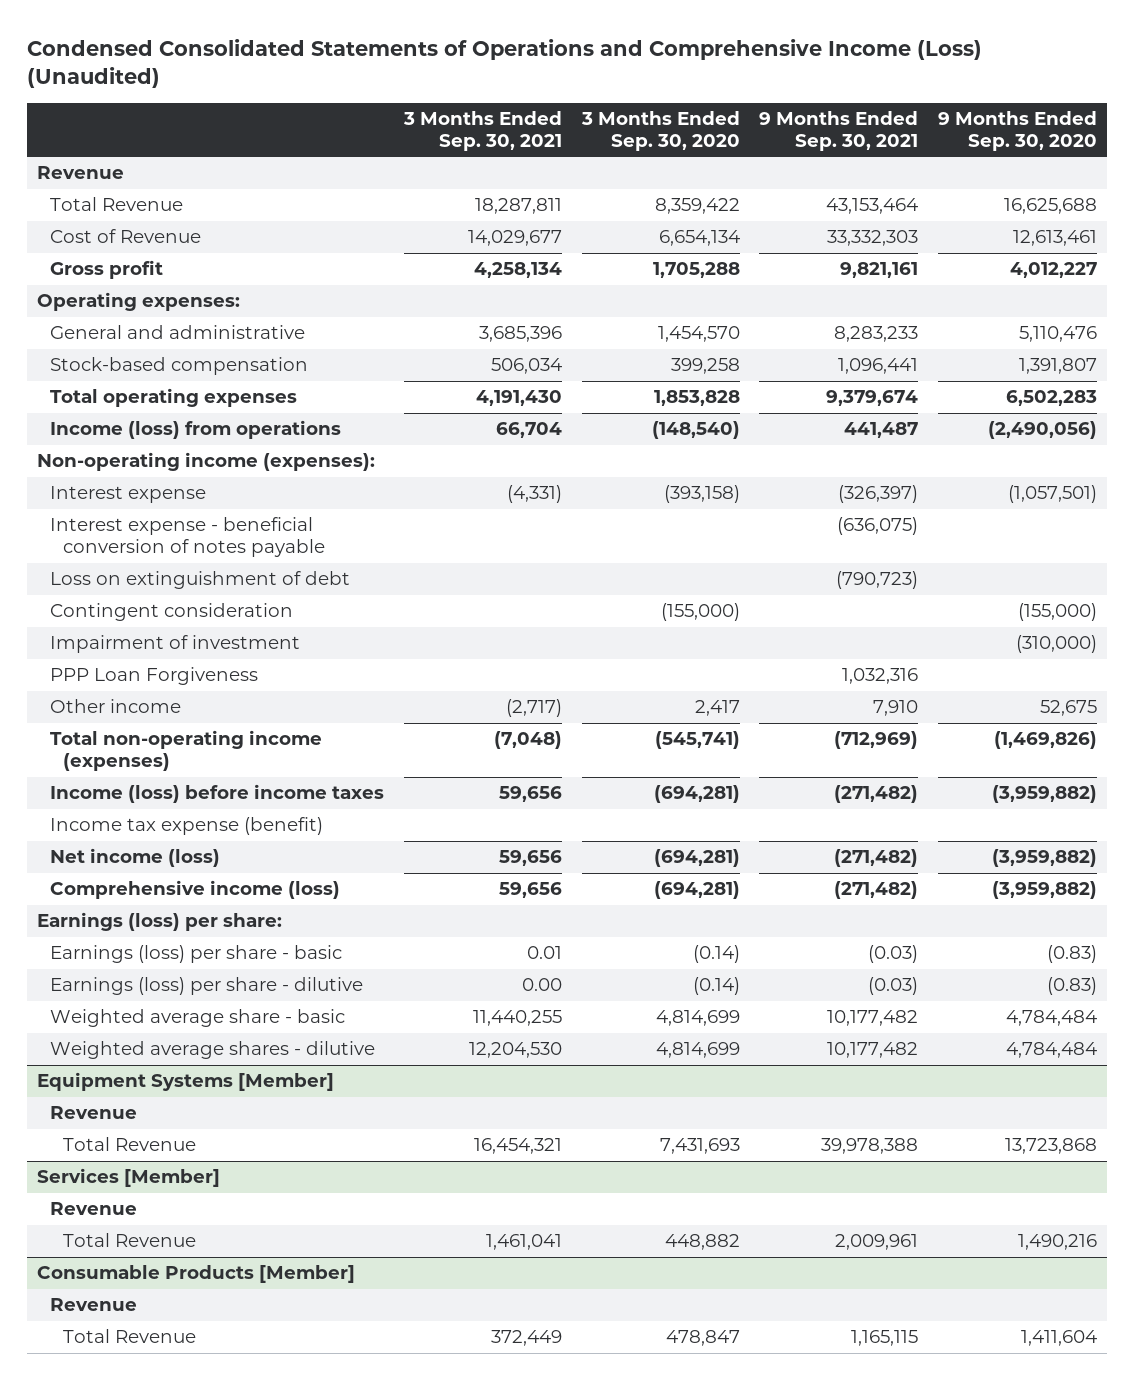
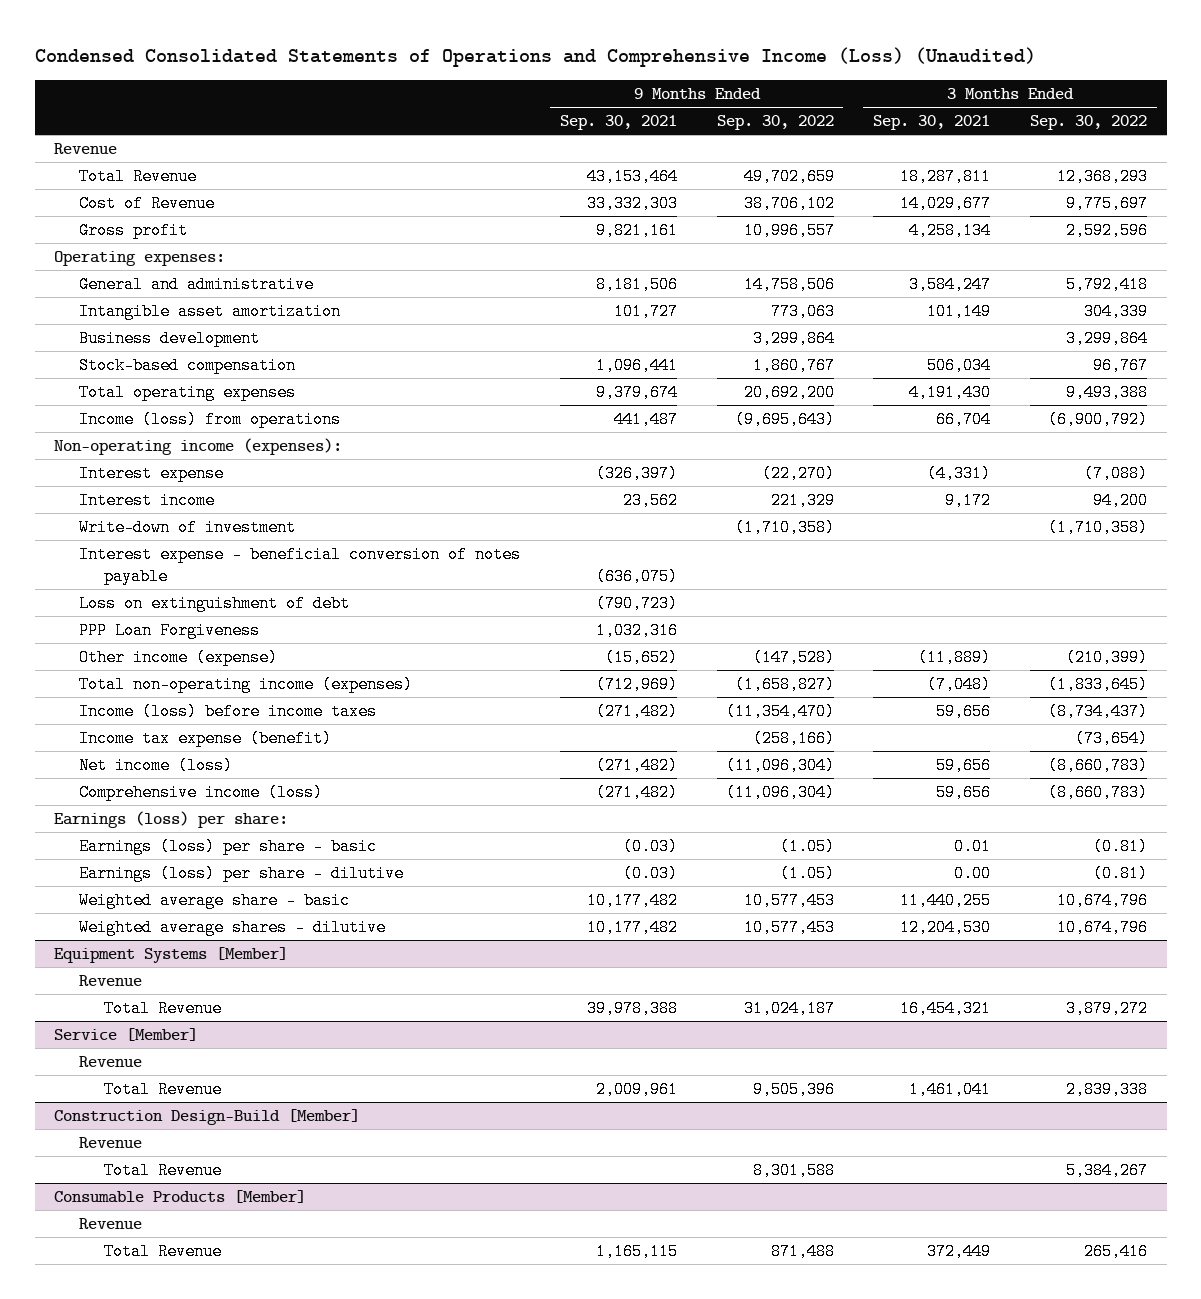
[580,110,740,152] 3 Months Ended Sep. 30, 2020 -> none
[938,110,1098,152] 9 Months Ended Sep. 30, 2020 -> none
none -> [716,115,834,131] Sep. 30, 2022
none -> [1029,115,1147,131] Sep. 30, 2022
[478,326,562,343] 3,685,396 -> [909,276,992,294] 3,584,247
[834,326,919,343] 8,283,233 -> [595,276,678,294] 8,181,506
none -> [79,303,342,321] Intangible asset amortization
none -> [79,330,261,348] Business development
none -> [79,492,216,510] Interest income
none -> [79,519,297,537] Write-down of investment
[49,603,293,622] Contingent consideration -> none
[49,635,300,654] Impairment of investment -> none
[49,699,181,714] Other income -> [79,649,279,667] Other income (expense)
[505,699,562,718] (2,717) -> [918,649,992,667] (11,889)
[873,700,919,717] 7,910 -> [604,649,678,667] (15,652)
[36,1168,220,1188] Services [Member] -> none
none -> [54,1028,199,1042] Service [Member]
none -> [54,1109,361,1126] Construction Design-Build [Member]
none -> [79,1137,143,1149] Revenue
none -> [104,1162,223,1180] Total Revenue

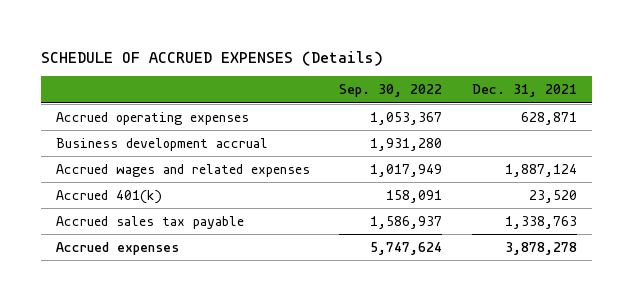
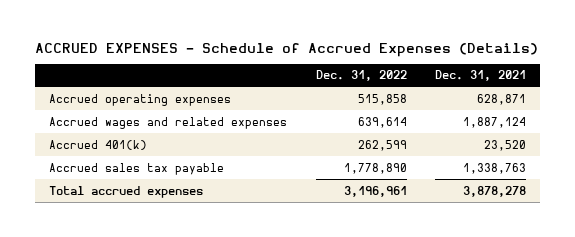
[41,50,384,66] SCHEDULE OF ACCRUED EXPENSES (Details) -> [35,42,539,57] ACCRUED EXPENSES - Schedule of Accrued Expenses (Details)
[339,84,443,98] Sep. 30, 2022 -> none
none -> [315,70,407,82] Dec. 31, 2022
[55,137,268,151] Business development accrual -> none
[55,241,179,255] Accrued expenses -> [49,185,204,198] Total accrued expenses

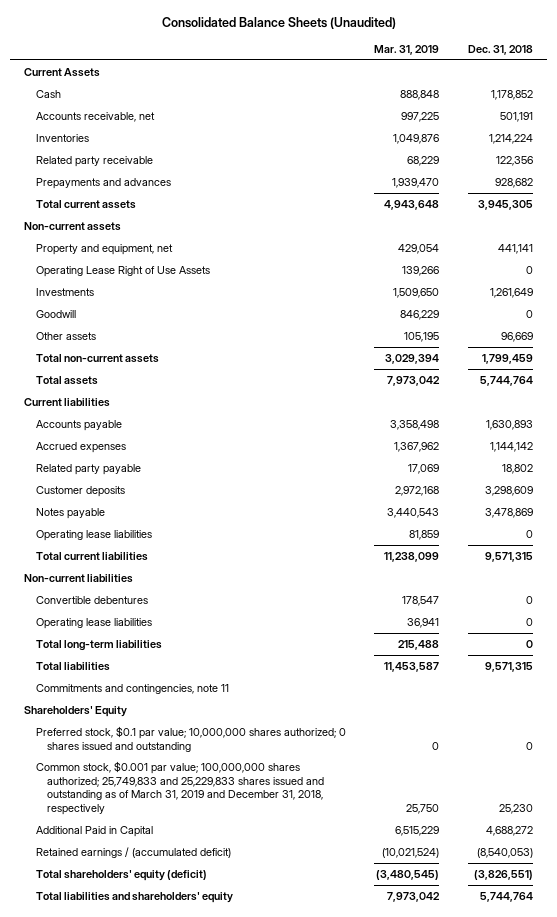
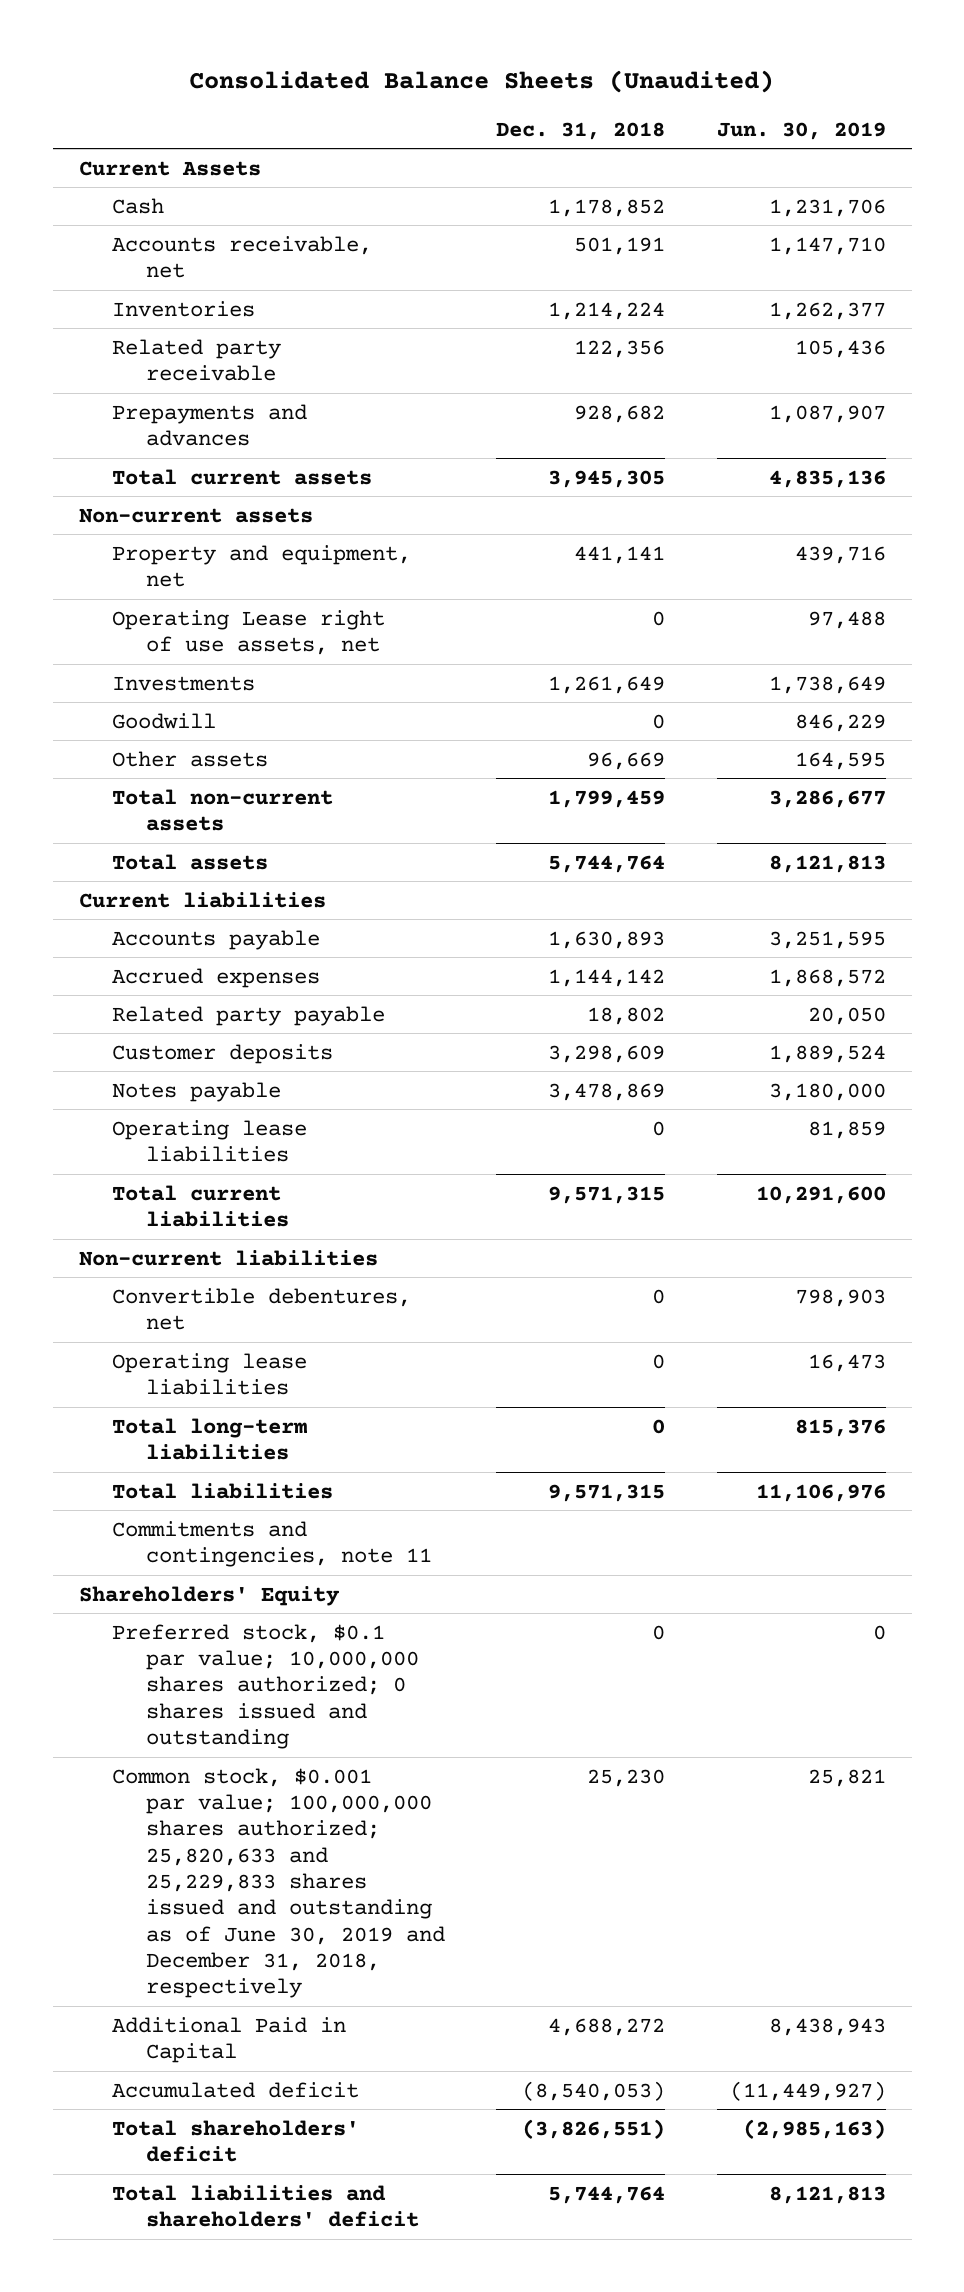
[374,45,440,56] Mar. 31, 2019 -> none
none -> [716,121,886,140] Jun. 30, 2019
[35,265,210,277] Operating Lease Right of Use Assets -> [112,609,386,655] Operating Lease right of use assets, net
[35,595,148,604] Convertible debentures -> [112,1287,412,1330] Convertible debentures, net
[35,760,325,815] Common stock, $0.001 par value; 100,000,000 shares authorized; 25,749,833 and 25,229,833 shares issued and outstanding as of March 31, 2019 and December 31, 2018, respectively -> [112,1767,445,1999] Common stock, $0.001 par value; 100,000,000 shares authorized; 25,820,633 and 25,229,833 shares issued and outstanding as of June 30, 2019 and December 31, 2018, respectively
[35,846,231,858] Retained earnings / (accumulated deficit) -> [112,2081,360,2098] Accumulated deficit
[35,869,207,881] Total shareholders' equity (deficit) -> [112,2119,360,2162] Total shareholders' deficit
[35,891,233,903] Total liabilities and shareholders' equity -> [112,2184,419,2227] Total liabilities and shareholders' deficit

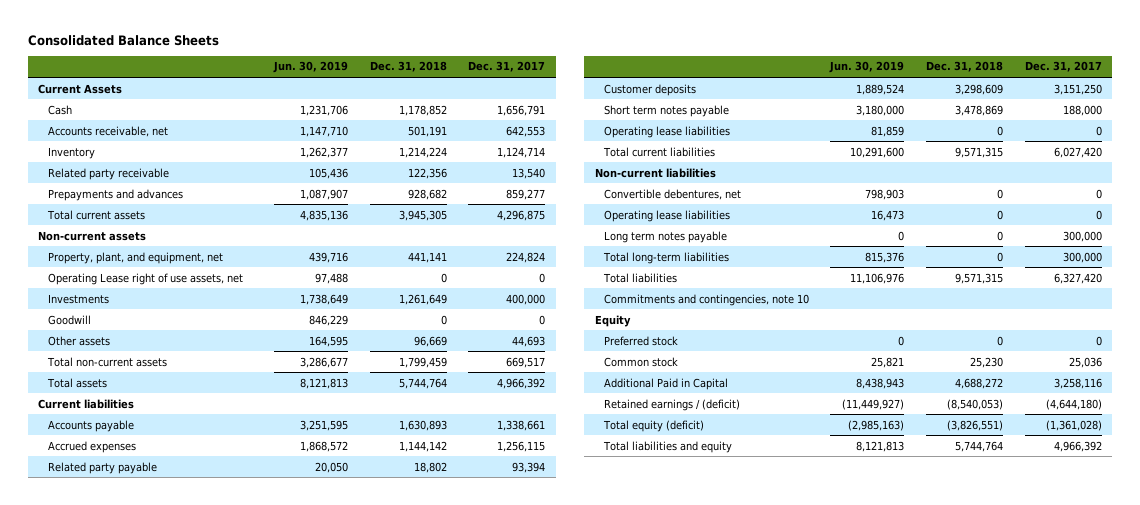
[189,69,775,93] Consolidated Balance Sheets (Unaudited) -> [27,34,219,46] Consolidated Balance Sheets
none -> [468,61,546,73] Dec. 31, 2017
[112,300,256,317] Inventories -> [47,146,95,159] Inventory
[112,544,412,587] Property and equipment, net -> [47,251,223,264] Property, plant, and equipment, net
[112,1081,282,1102] Notes payable -> [603,104,729,117] Short term notes payable
none -> [603,230,727,243] Long term notes payable
[112,1520,432,1567] Commitments and contingencies, note 11 -> [603,293,809,306] Commitments and contingencies, note 10
[78,1585,340,1606] Shareholders' Equity -> [594,314,631,327] Equity
[112,1623,419,1750] Preferred stock, $0.1 par value; 10,000,000 shares authorized; 0 shares issued and outstanding -> [603,335,678,346] Preferred stock
[112,1767,445,1999] Common stock, $0.001 par value; 100,000,000 shares authorized; 25,820,633 and 25,229,833 shares issued and outstanding as of June 30, 2019 and December 31, 2018, respectively -> [603,356,678,367] Common stock
[112,2081,360,2098] Accumulated deficit -> [603,398,740,411] Retained earnings / (deficit)
[112,2119,360,2162] Total shareholders' deficit -> [602,419,704,432] Total equity (deficit)
[112,2184,419,2227] Total liabilities and shareholders' deficit -> [602,440,732,453] Total liabilities and equity

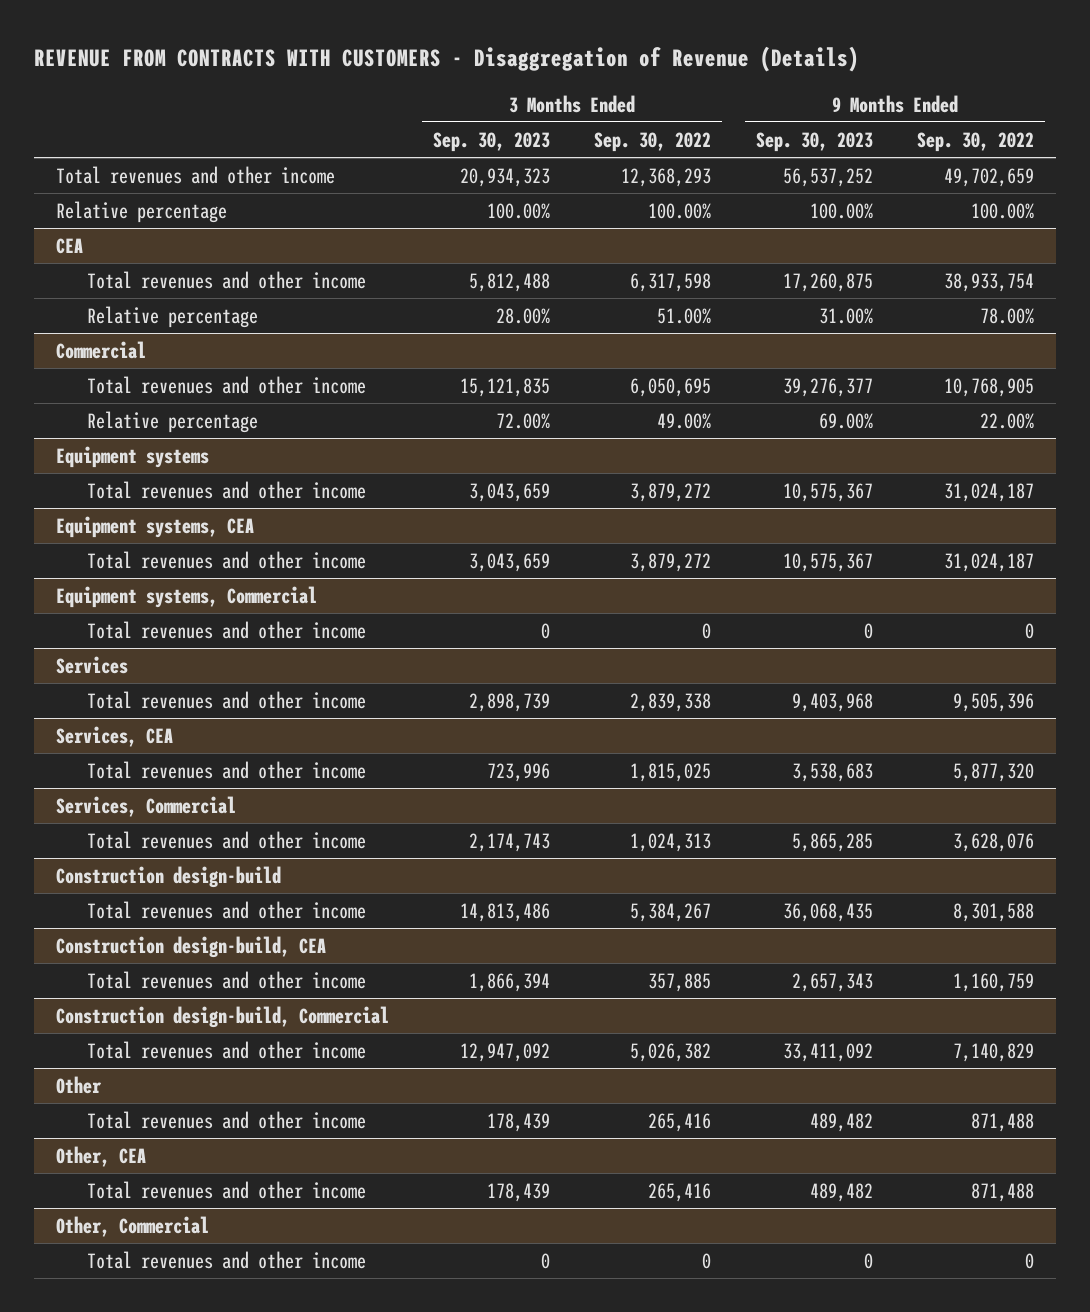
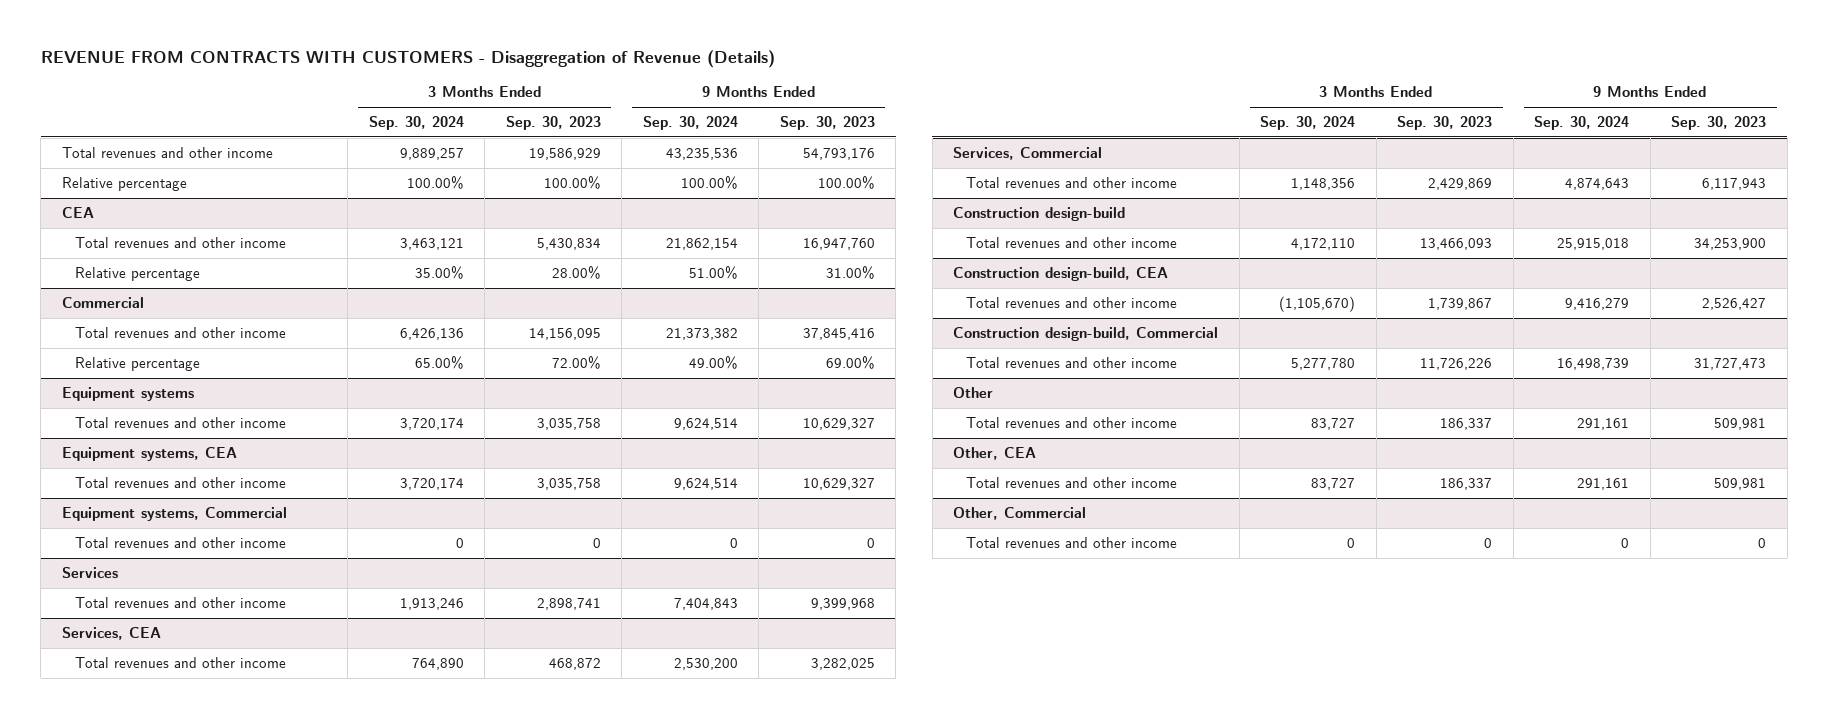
[594,131,712,152] Sep. 30, 2022 -> none
[916,131,1034,152] Sep. 30, 2022 -> none
none -> [368,115,464,130] Sep. 30, 2024
none -> [642,115,738,130] Sep. 30, 2024
[460,167,551,187] 20,934,323 -> [528,147,601,160] 19,586,929
[782,167,873,187] 56,537,252 -> [802,147,875,160] 54,793,176
[469,272,551,292] 5,812,488 -> [536,237,601,250] 5,430,834
[782,272,873,292] 17,260,875 -> [802,237,875,250] 16,947,760
[460,377,551,397] 15,121,835 -> [528,327,601,340] 14,156,095
[782,377,873,397] 39,276,377 -> [802,327,875,340] 37,845,416
[469,482,551,502] 3,043,659 -> [536,417,601,430] 3,035,758
[782,482,873,502] 10,575,367 -> [802,417,875,430] 10,629,327
[469,552,551,572] 3,043,659 -> [536,477,601,490] 3,035,758
[782,552,873,572] 10,575,367 -> [802,477,875,490] 10,629,327
[469,692,551,712] 2,898,739 -> [536,597,601,610] 2,898,741
[791,692,873,712] 9,403,968 -> [810,597,875,610] 9,399,968
[487,762,551,782] 723,996 -> [548,657,601,670] 468,872
[791,762,873,782] 3,538,683 -> [810,657,875,670] 3,282,025
[469,832,551,852] 2,174,743 -> [1428,177,1493,190] 2,429,869
[791,832,873,852] 5,865,285 -> [1702,177,1767,190] 6,117,943
[460,902,551,922] 14,813,486 -> [1420,237,1493,250] 13,466,093
[782,902,873,922] 36,068,435 -> [1694,237,1767,250] 34,253,900
[469,972,551,992] 1,866,394 -> [1428,297,1493,310] 1,739,867
[791,972,873,992] 2,657,343 -> [1702,297,1767,310] 2,526,427
[460,1042,551,1062] 12,947,092 -> [1420,357,1493,370] 11,726,226
[782,1042,873,1062] 33,411,092 -> [1694,357,1767,370] 31,727,473
[487,1112,551,1132] 178,439 -> [1440,417,1493,430] 186,337
[809,1112,873,1132] 489,482 -> [1714,417,1767,430] 509,981
[487,1182,551,1202] 178,439 -> [1440,477,1493,490] 186,337
[809,1182,873,1202] 489,482 -> [1714,477,1767,490] 509,981

